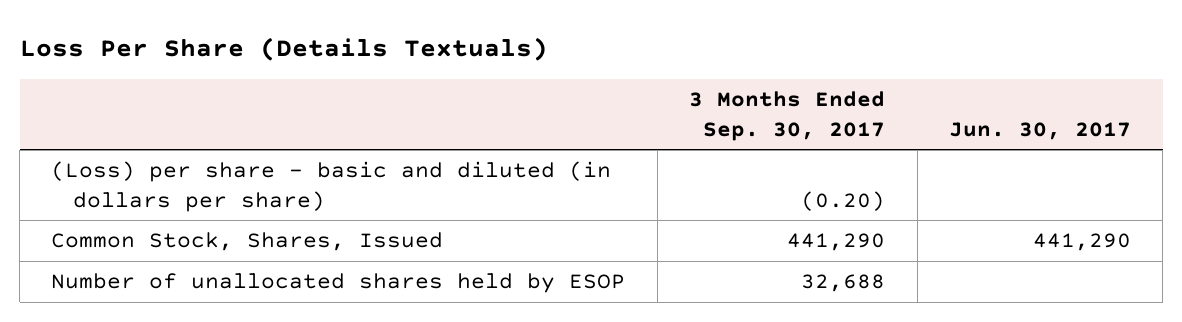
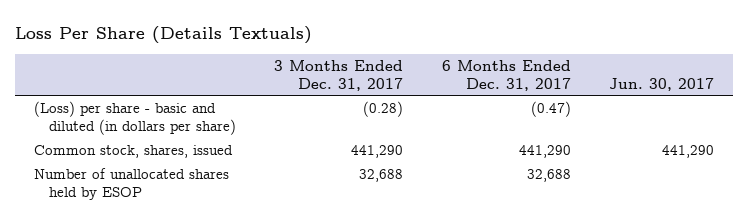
[689,90,886,141] 3 Months Ended Sep. 30, 2017 -> none
none -> [274,59,404,91] 3 Months Ended Dec. 31, 2017
none -> [441,59,571,91] 6 Months Ended Dec. 31, 2017
[51,232,444,252] Common Stock, Shares, Issued -> [34,144,234,158] Common stock, shares, issued

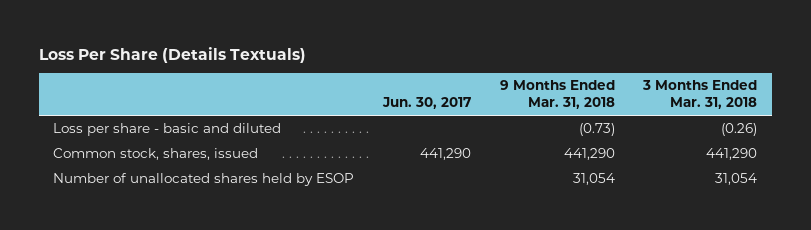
[274,59,404,91] 3 Months Ended Dec. 31, 2017 -> none
[441,59,571,91] 6 Months Ended Dec. 31, 2017 -> none
none -> [499,80,615,110] 9 Months Ended Mar. 31, 2018
none -> [642,80,758,110] 3 Months Ended Mar. 31, 2018
[34,100,237,136] (Loss) per share - basic and diluted (in dollars per share) -> [53,123,282,137] Loss per share - basic and diluted

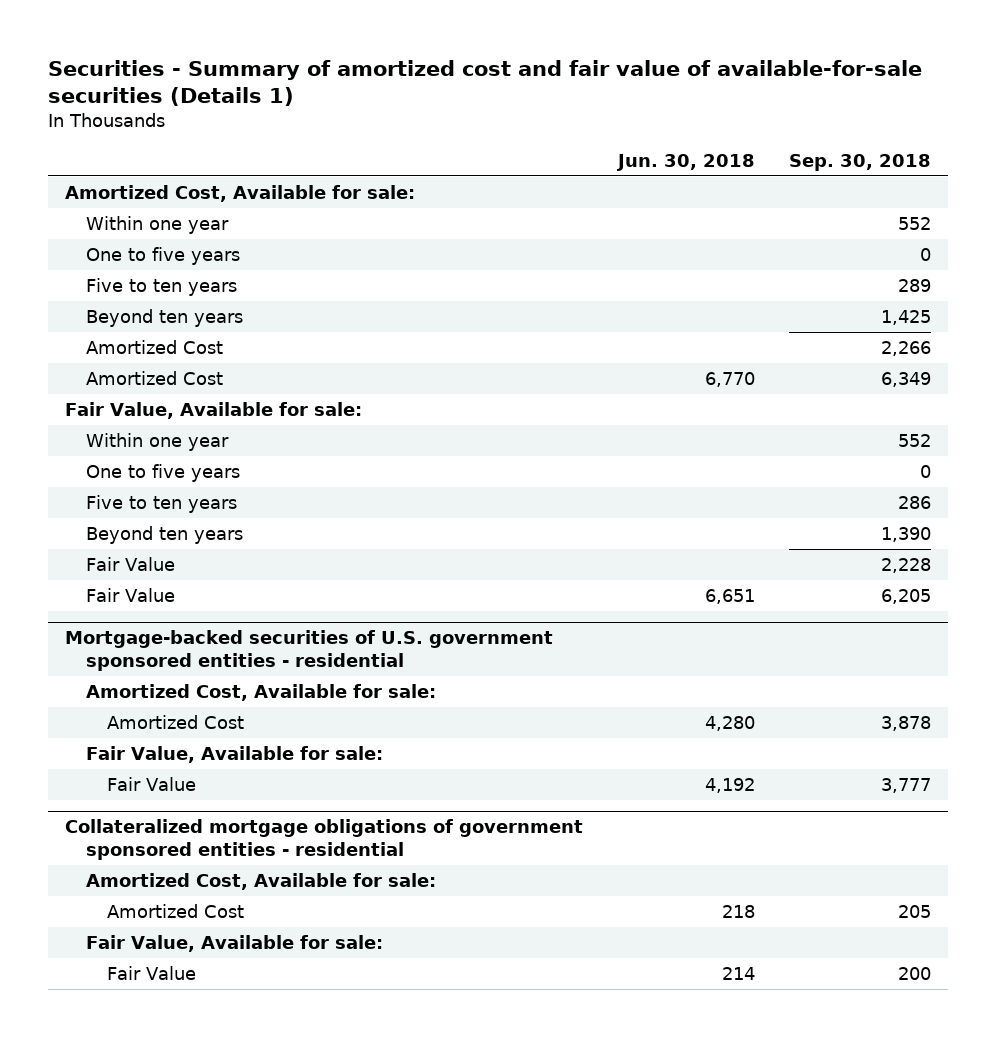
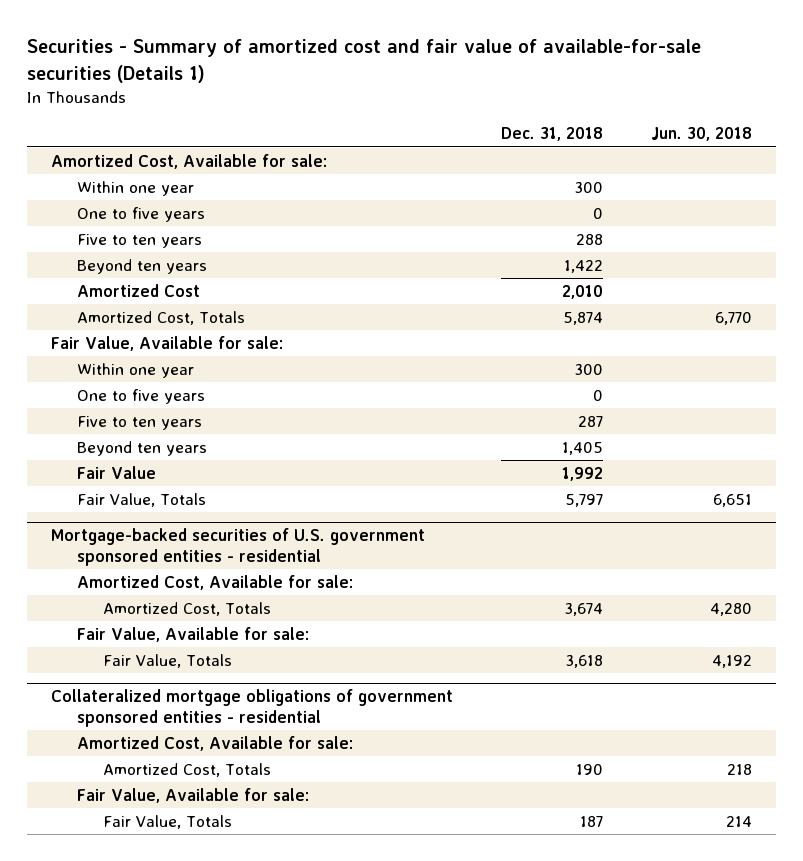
[788,153,931,171] Sep. 30, 2018 -> none
none -> [500,127,603,142] Dec. 31, 2018
[86,371,224,386] Amortized Cost -> [76,311,245,326] Amortized Cost, Totals
[86,588,176,603] Fair Value -> [76,493,206,508] Fair Value, Totals
[106,715,244,730] Amortized Cost -> [102,602,271,617] Amortized Cost, Totals
[106,777,196,792] Fair Value -> [102,654,232,669] Fair Value, Totals
[106,904,244,919] Amortized Cost -> [102,763,271,778] Amortized Cost, Totals
[106,966,196,981] Fair Value -> [102,815,232,830] Fair Value, Totals

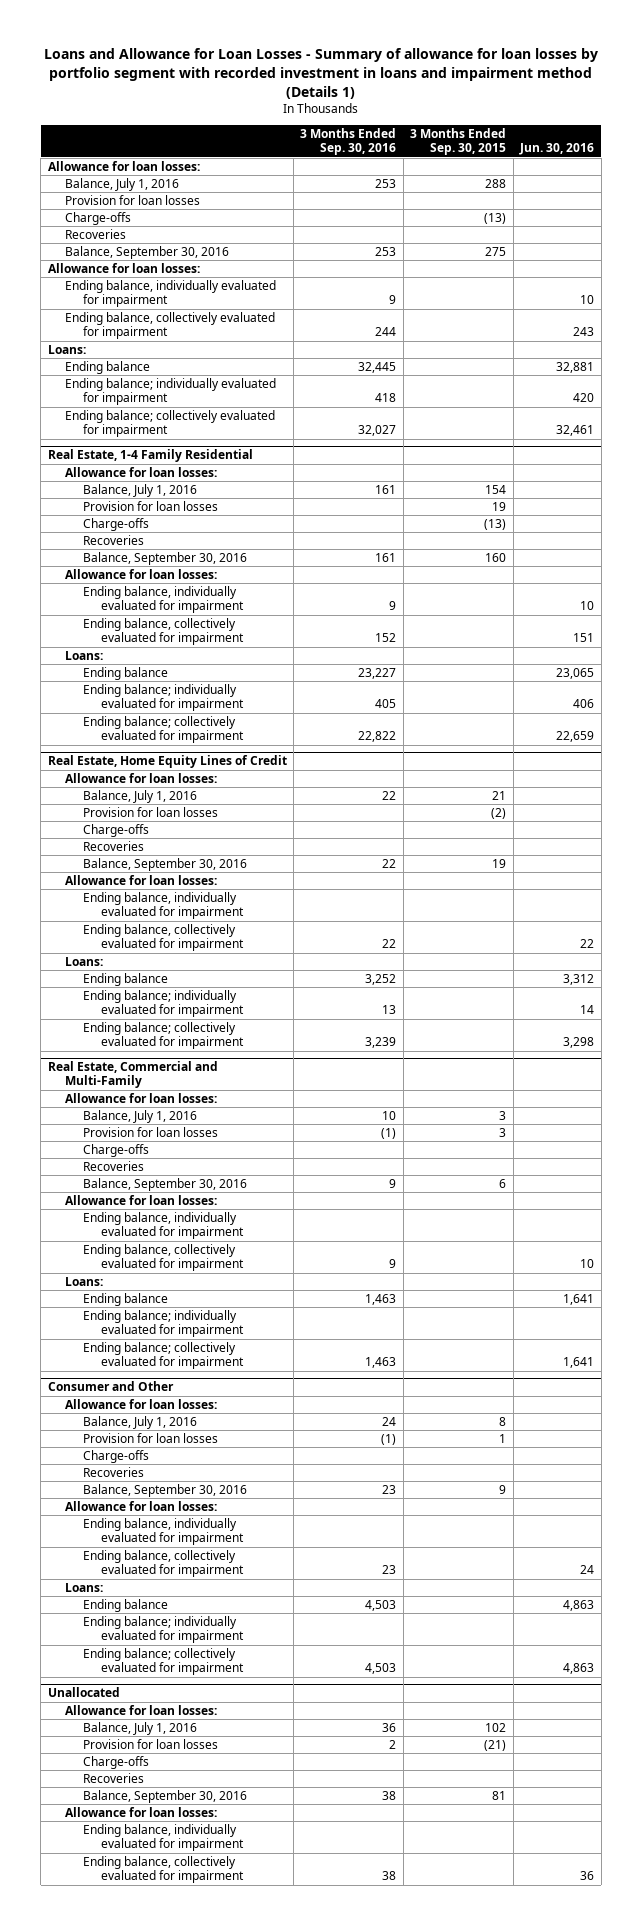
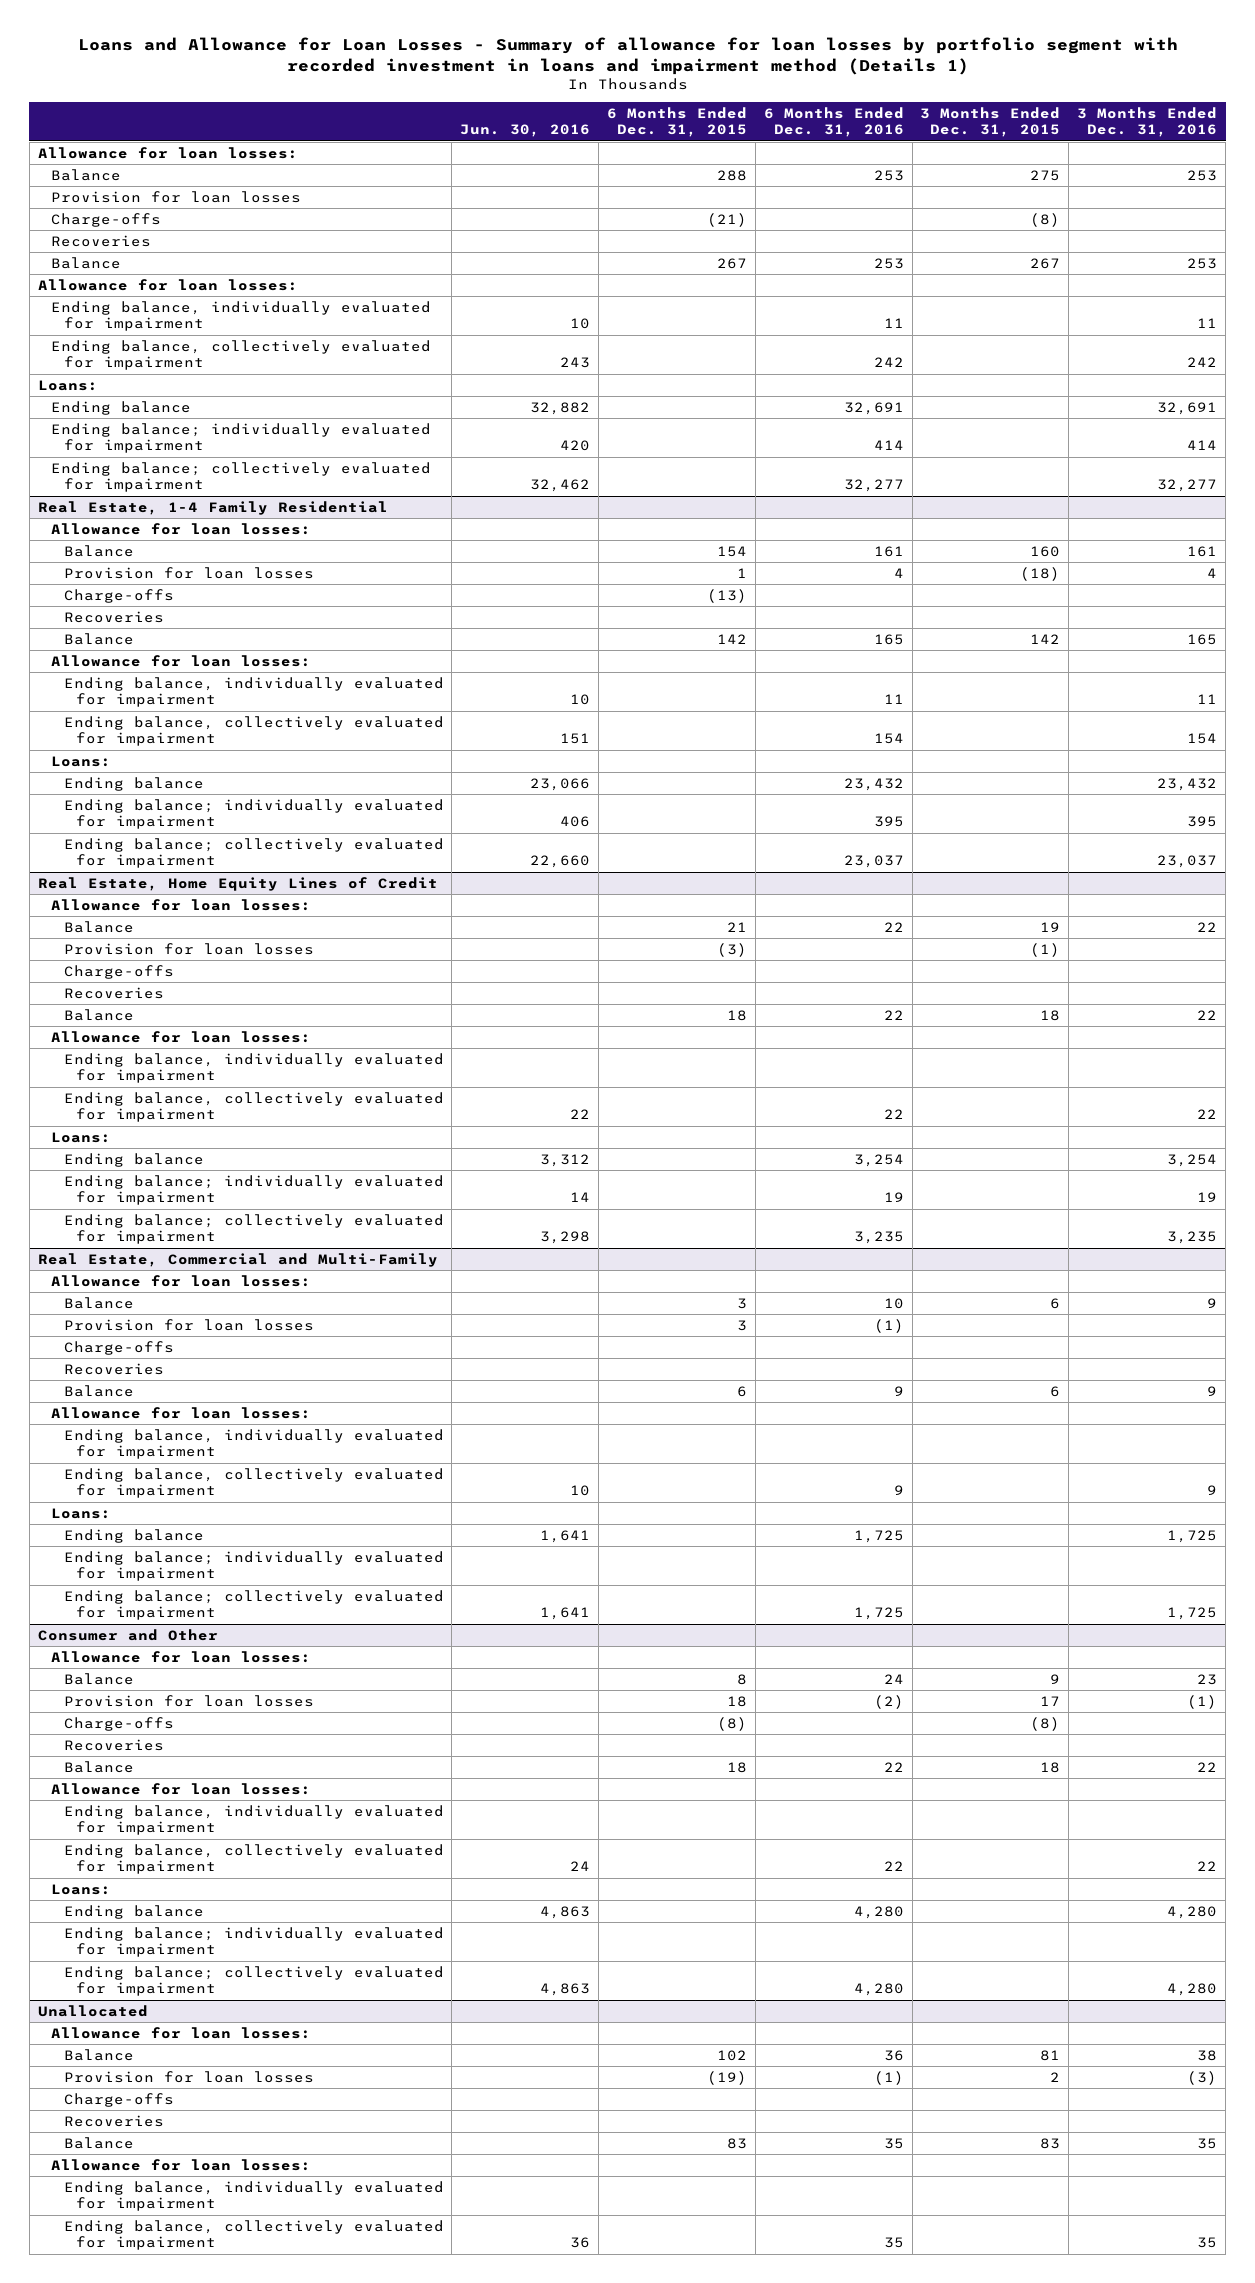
[300,128,397,156] 3 Months Ended Sep. 30, 2016 -> none
[410,128,507,156] 3 Months Ended Sep. 30, 2015 -> none
none -> [607,106,748,138] 6 Months Ended Dec. 31, 2015
none -> [763,106,904,138] 6 Months Ended Dec. 31, 2016
none -> [920,106,1061,138] 3 Months Ended Dec. 31, 2015
none -> [1077,106,1218,138] 3 Months Ended Dec. 31, 2016
[65,178,180,192] Balance, July 1, 2016 -> [50,168,121,181] Balance
[65,246,230,260] Balance, September 30, 2016 -> [50,256,121,269] Balance
[556,362,595,374] 32,881 -> [530,401,591,415] 32,882
[556,425,595,437] 32,461 -> [530,479,591,493] 32,462
[82,484,197,498] Balance, July 1, 2016 -> [63,544,134,557] Balance
[82,552,247,566] Balance, September 30, 2016 -> [63,632,134,645] Balance
[556,668,595,680] 23,065 -> [530,777,591,791] 23,066
[556,731,595,743] 22,659 -> [530,855,591,869] 22,660
[82,790,197,804] Balance, July 1, 2016 -> [63,920,134,933] Balance
[82,858,247,872] Balance, September 30, 2016 -> [63,1008,134,1021] Balance
[82,1110,197,1124] Balance, July 1, 2016 -> [63,1296,134,1309] Balance
[82,1178,247,1192] Balance, September 30, 2016 -> [63,1384,134,1397] Balance
[82,1416,197,1430] Balance, July 1, 2016 -> [63,1672,134,1685] Balance
[82,1484,247,1498] Balance, September 30, 2016 -> [63,1760,134,1773] Balance
[82,1722,197,1736] Balance, July 1, 2016 -> [63,2048,134,2061] Balance
[82,1790,247,1804] Balance, September 30, 2016 -> [63,2136,134,2149] Balance

